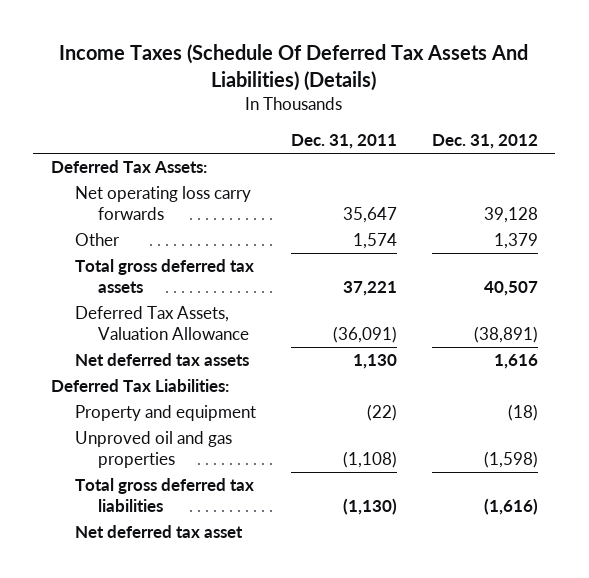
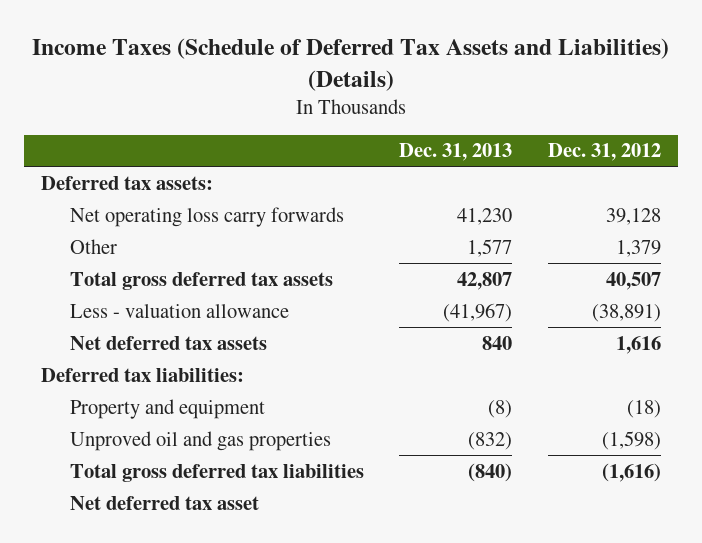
[59,43,529,91] Income Taxes (Schedule Of Deferred Tax Assets And Liabilities) (Details) -> [32,38,670,91] Income Taxes (Schedule of Deferred Tax Assets and Liabilities) (Details)
[290,134,397,150] Dec. 31, 2011 -> none
none -> [399,143,513,162] Dec. 31, 2013
[50,160,207,174] Deferred Tax Assets: -> [41,175,214,190] Deferred tax assets:
[74,306,250,341] Deferred Tax Assets, Valuation Allowance -> [69,303,289,318] Less - valuation allowance
[50,379,229,393] Deferred Tax Liabilities: -> [41,367,245,382] Deferred tax liabilities:

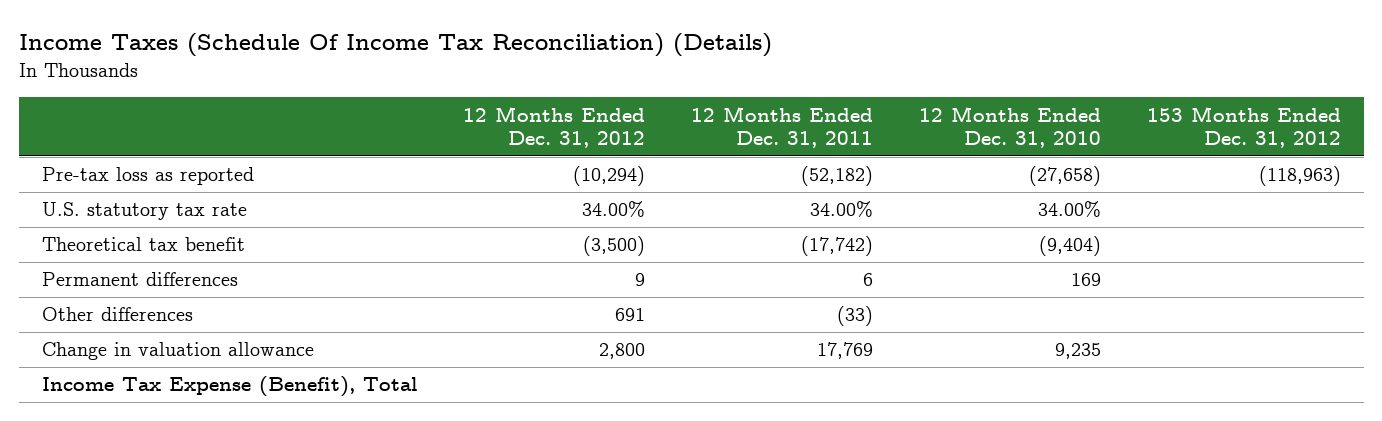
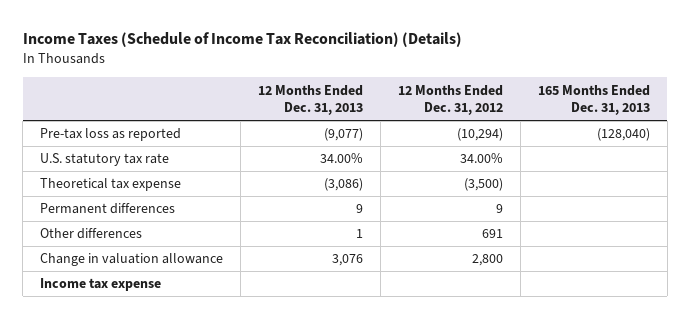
[18,32,772,57] Income Taxes (Schedule Of Income Tax Reconciliation) (Details) -> [22,32,462,48] Income Taxes (Schedule of Income Tax Reconciliation) (Details)
[691,105,874,148] 12 Months Ended Dec. 31, 2011 -> none
[918,105,1101,148] 12 Months Ended Dec. 31, 2010 -> none
[1146,105,1341,148] 153 Months Ended Dec. 31, 2012 -> none
none -> [257,84,363,116] 12 Months Ended Dec. 31, 2013
none -> [537,84,650,116] 165 Months Ended Dec. 31, 2013
[41,237,245,252] Theoretical tax benefit -> [39,178,181,192] Theoretical tax expense
[41,376,418,398] Income Tax Expense (Benefit), Total -> [39,278,161,292] Income tax expense

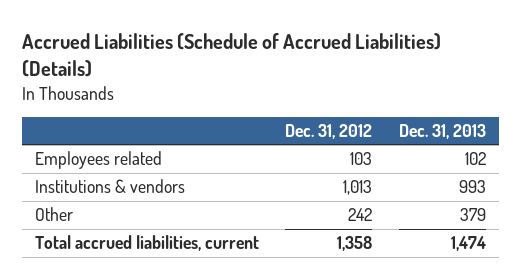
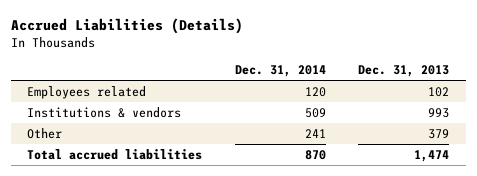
[21,32,441,77] Accrued Liabilities (Schedule of Accrued Liabilities) (Details) -> [11,18,244,35] Accrued Liabilities (Details)
[285,124,373,140] Dec. 31, 2012 -> none
none -> [234,65,326,78] Dec. 31, 2014
[34,235,259,252] Total accrued liabilities, current -> [27,148,203,160] Total accrued liabilities

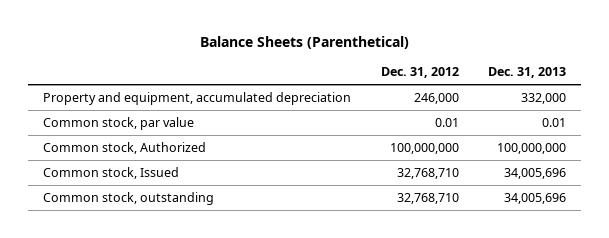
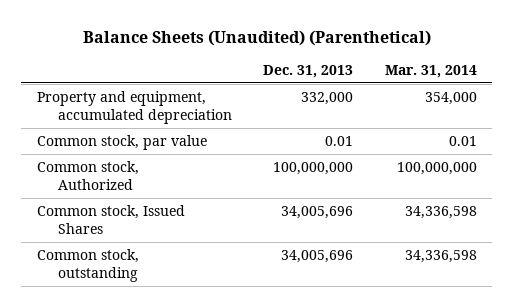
[199,36,409,50] Balance Sheets (Parenthetical) -> [82,29,431,46] Balance Sheets (Unaudited) (Parenthetical)
[380,67,459,79] Dec. 31, 2012 -> none
none -> [384,64,477,78] Mar. 31, 2014
[42,166,179,179] Common stock, Issued -> [36,205,185,234] Common stock, Issued Shares

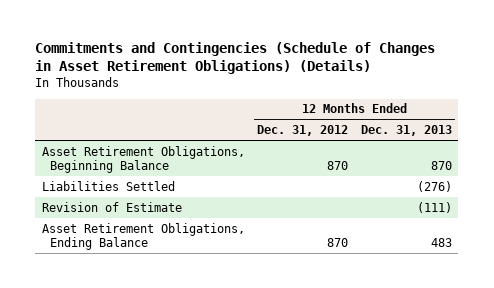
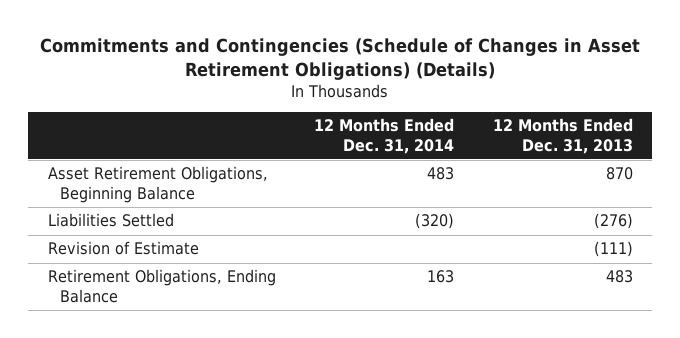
[257,125,349,137] Dec. 31, 2012 -> none
none -> [314,118,455,154] 12 Months Ended Dec. 31, 2014
[41,222,245,251] Asset Retirement Obligations, Ending Balance -> [47,269,276,303] Retirement Obligations, Ending Balance

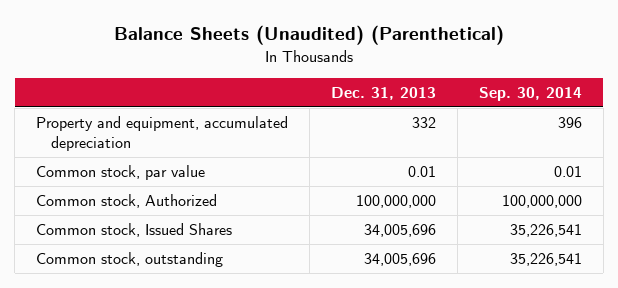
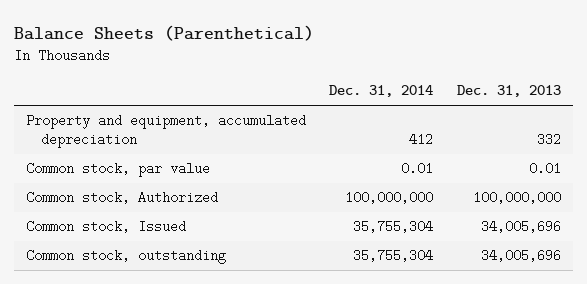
[114,24,505,45] Balance Sheets (Unaudited) (Parenthetical) -> [14,24,315,41] Balance Sheets (Parenthetical)
[478,87,582,102] Sep. 30, 2014 -> none
none -> [329,85,434,98] Dec. 31, 2014
[36,223,233,238] Common stock, Issued Shares -> [25,220,186,234] Common stock, Issued

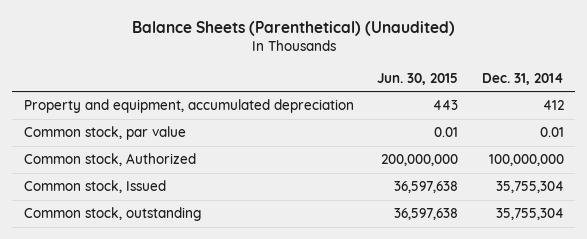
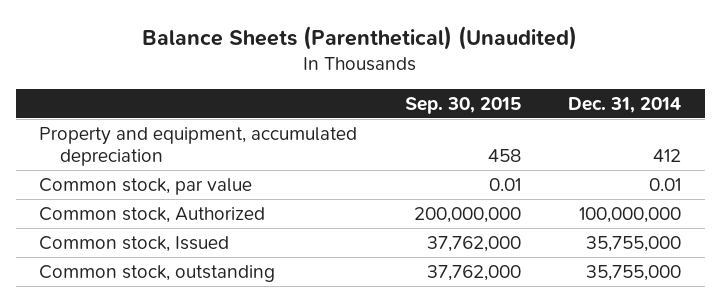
[377,72,459,85] Jun. 30, 2015 -> none
none -> [404,96,521,114] Sep. 30, 2015
[495,181,564,194] 35,755,304 -> [585,235,681,252] 35,755,000
[495,208,564,221] 35,755,304 -> [585,264,681,281] 35,755,000

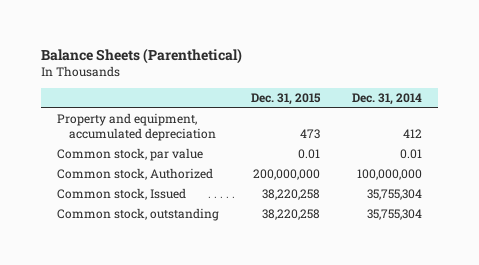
[142,25,578,50] Balance Sheets (Parenthetical) (Unaudited) -> [40,47,242,64] Balance Sheets (Parenthetical)
[404,96,521,114] Sep. 30, 2015 -> none
none -> [250,93,321,106] Dec. 31, 2015
[585,235,681,252] 35,755,000 -> [366,189,422,201] 35,755,304
[585,264,681,281] 35,755,000 -> [366,209,422,221] 35,755,304

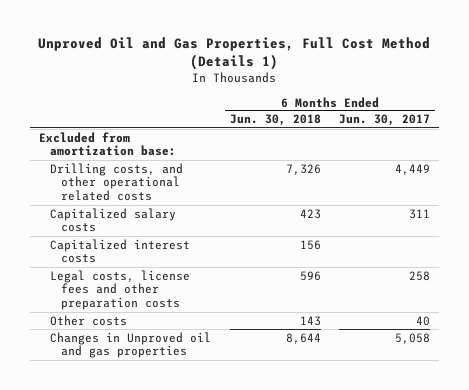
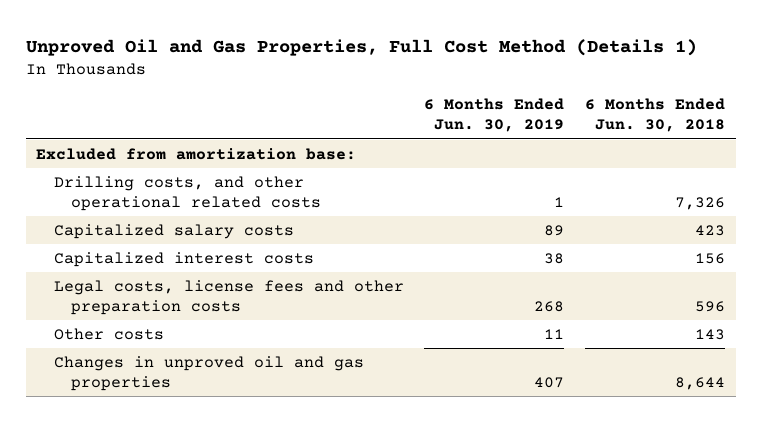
[339,114,431,127] Jun. 30, 2017 -> none
none -> [424,98,565,133] 6 Months Ended Jun. 30, 2019
[50,331,212,359] Changes in Unproved oil and gas properties -> [53,355,364,391] Changes in unproved oil and gas properties

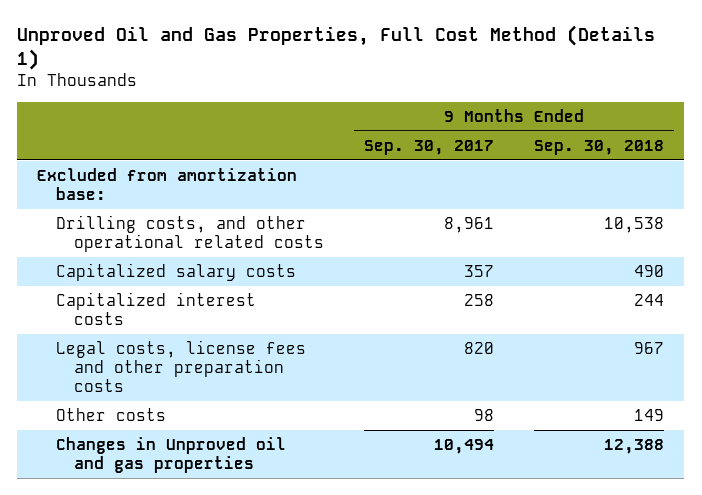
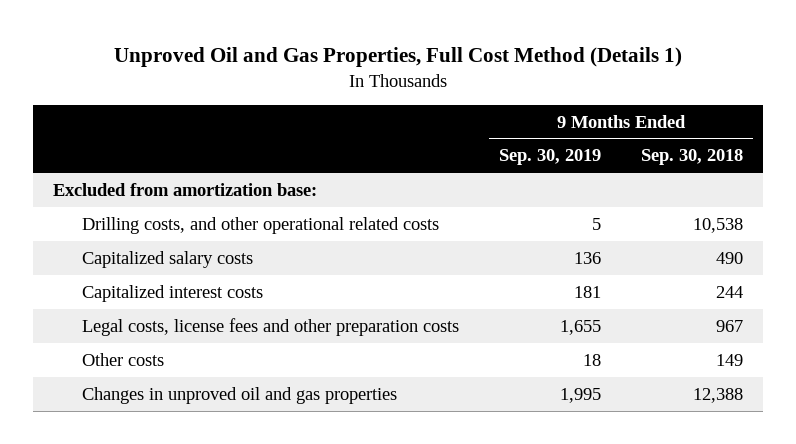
[364,139,495,155] Sep. 30, 2017 -> none
none -> [498,149,601,166] Sep. 30, 2019
[55,436,286,473] Changes in Unproved oil and gas properties -> [81,386,397,404] Changes in unproved oil and gas properties

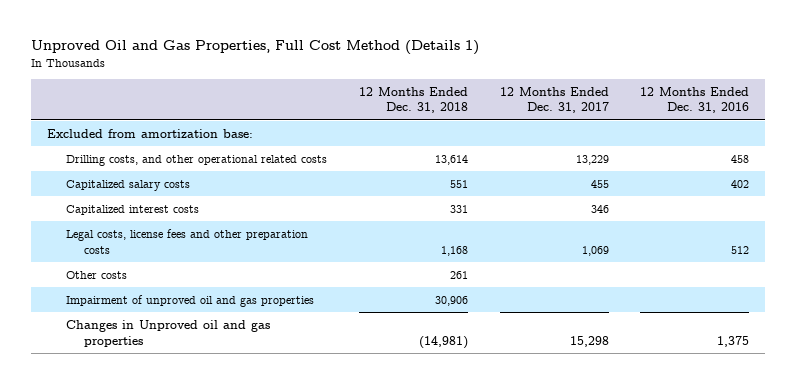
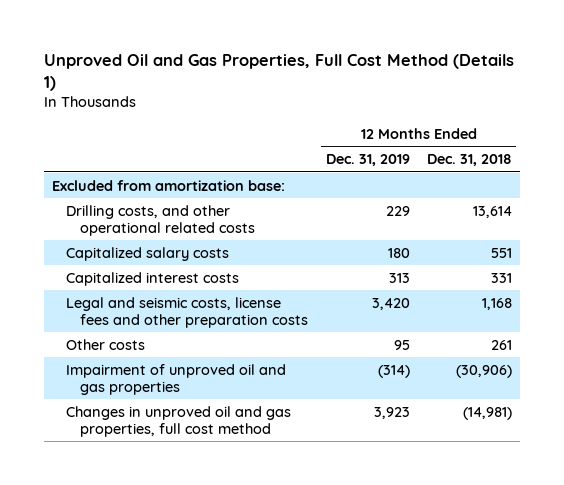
[499,86,609,114] 12 Months Ended Dec. 31, 2017 -> none
[640,86,750,114] 12 Months Ended Dec. 31, 2016 -> none
none -> [325,154,410,167] Dec. 31, 2019
[65,228,308,254] Legal costs, license fees and other preparation costs -> [66,296,309,328] Legal and seismic costs, license fees and other preparation costs
[434,295,468,306] 30,906 -> [455,364,512,378] (30,906)
[65,319,270,347] Changes in Unproved oil and gas properties -> [66,405,292,437] Changes in unproved oil and gas properties, full cost method

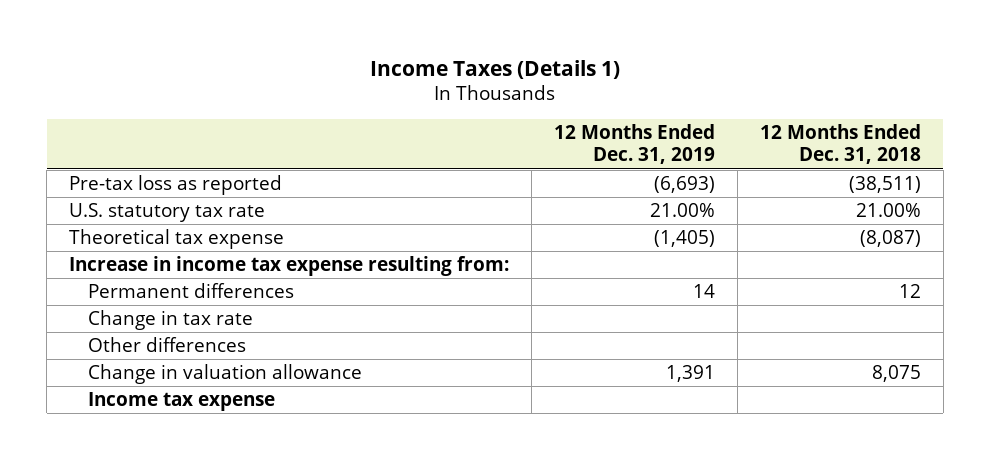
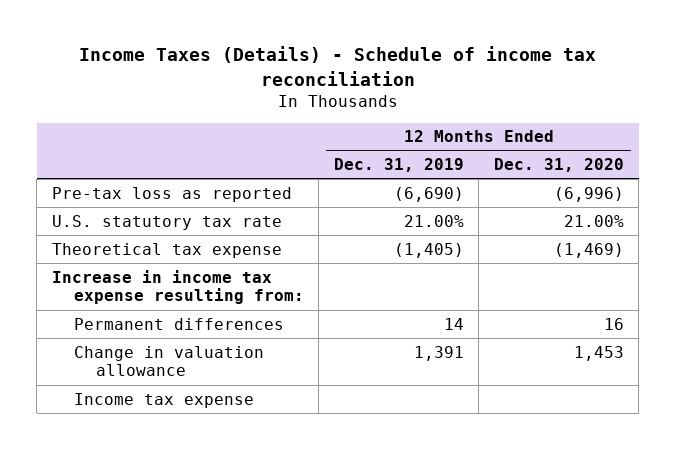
[370,59,621,79] Income Taxes (Details 1) -> [78,46,596,86] Income Taxes (Details) - Schedule of income tax reconciliation
[759,124,921,165] 12 Months Ended Dec. 31, 2018 -> none
none -> [493,158,624,173] Dec. 31, 2020
[654,176,716,194] (6,693) -> [393,186,464,202] (6,690)
[87,310,253,331] Change in tax rate -> none
[87,337,246,353] Other differences -> none

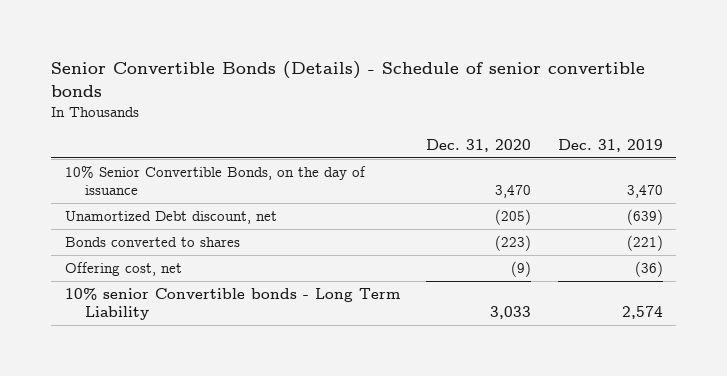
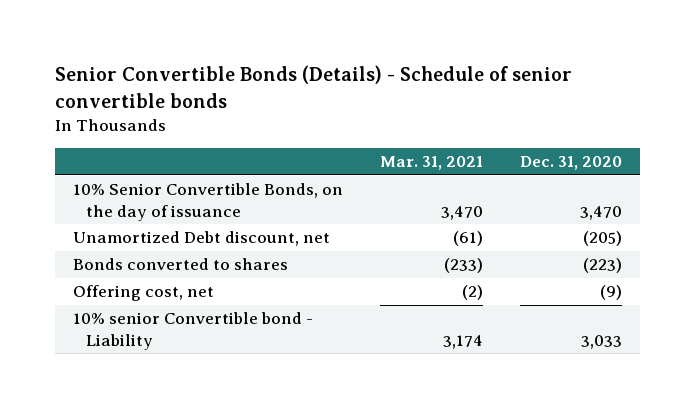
[557,138,663,152] Dec. 31, 2019 -> none
none -> [379,156,483,171] Mar. 31, 2021
[64,288,400,320] 10% senior Convertible bonds - Long Term Liability -> [72,312,313,350] 10% senior Convertible bond - Liability

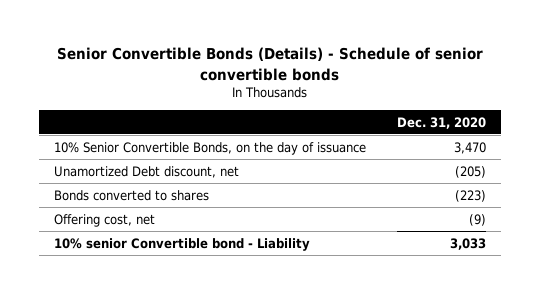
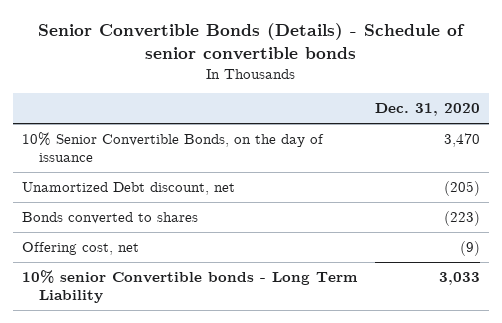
[54,237,311,251] 10% senior Convertible bond - Liability -> [22,269,359,304] 10% senior Convertible bonds - Long Term Liability

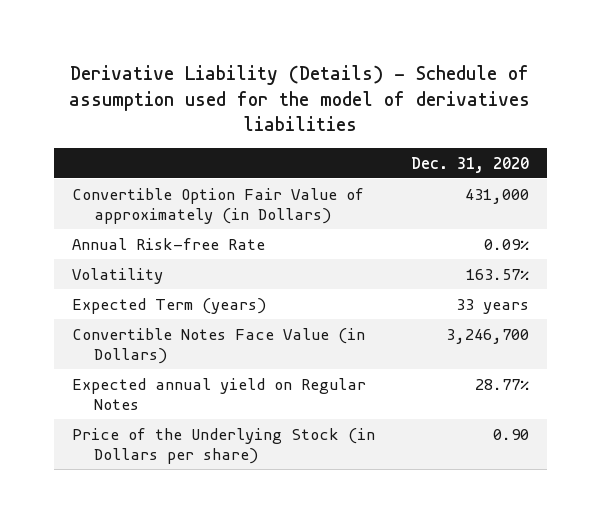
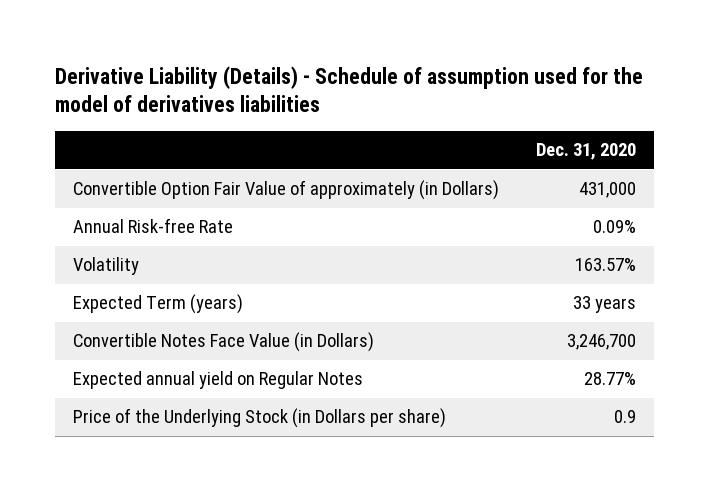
[492,428,529,440] 0.90 -> [613,410,636,424] 0.9

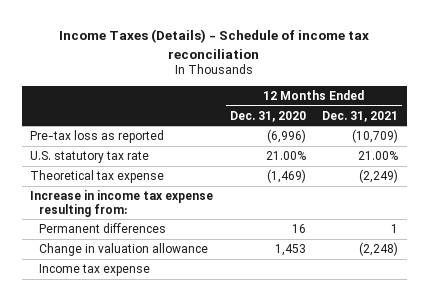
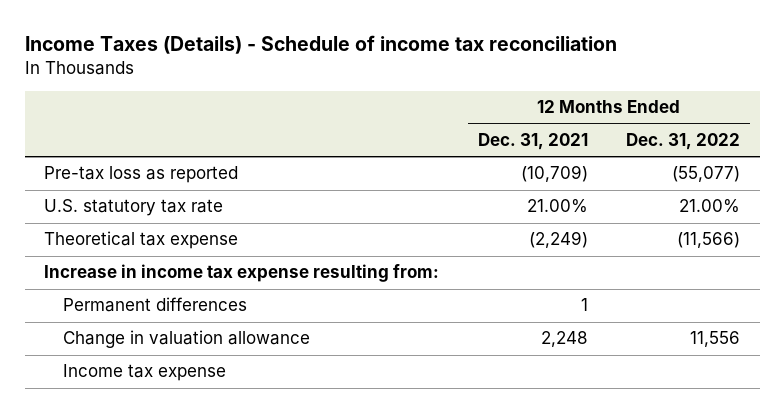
[229,110,306,122] Dec. 31, 2020 -> none
none -> [626,132,741,150] Dec. 31, 2022
[359,241,399,256] (2,248) -> [540,331,588,348] 2,248

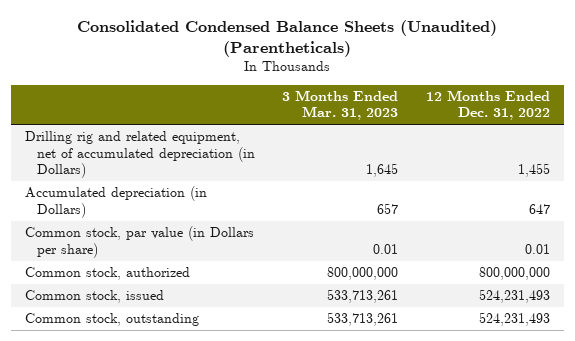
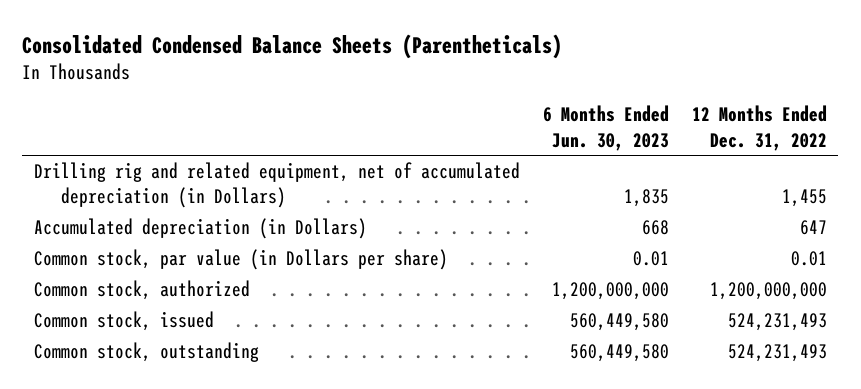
[77,20,498,58] Consolidated Condensed Balance Sheets (Unaudited) (Parentheticals) -> [22,33,563,59] Consolidated Condensed Balance Sheets (Parentheticals)
[282,89,399,121] 3 Months Ended Mar. 31, 2023 -> none
none -> [542,105,669,151] 6 Months Ended Jun. 30, 2023
[478,267,550,281] 800,000,000 -> [709,282,827,301] 1,200,000,000

